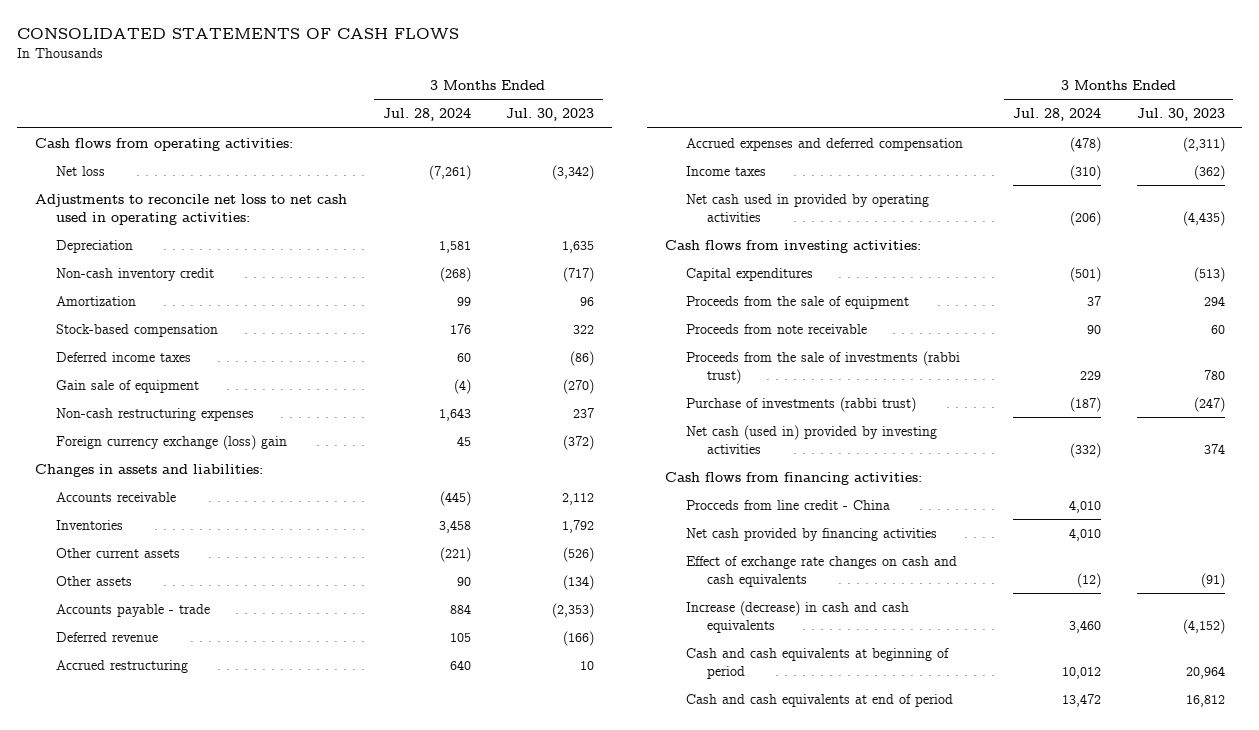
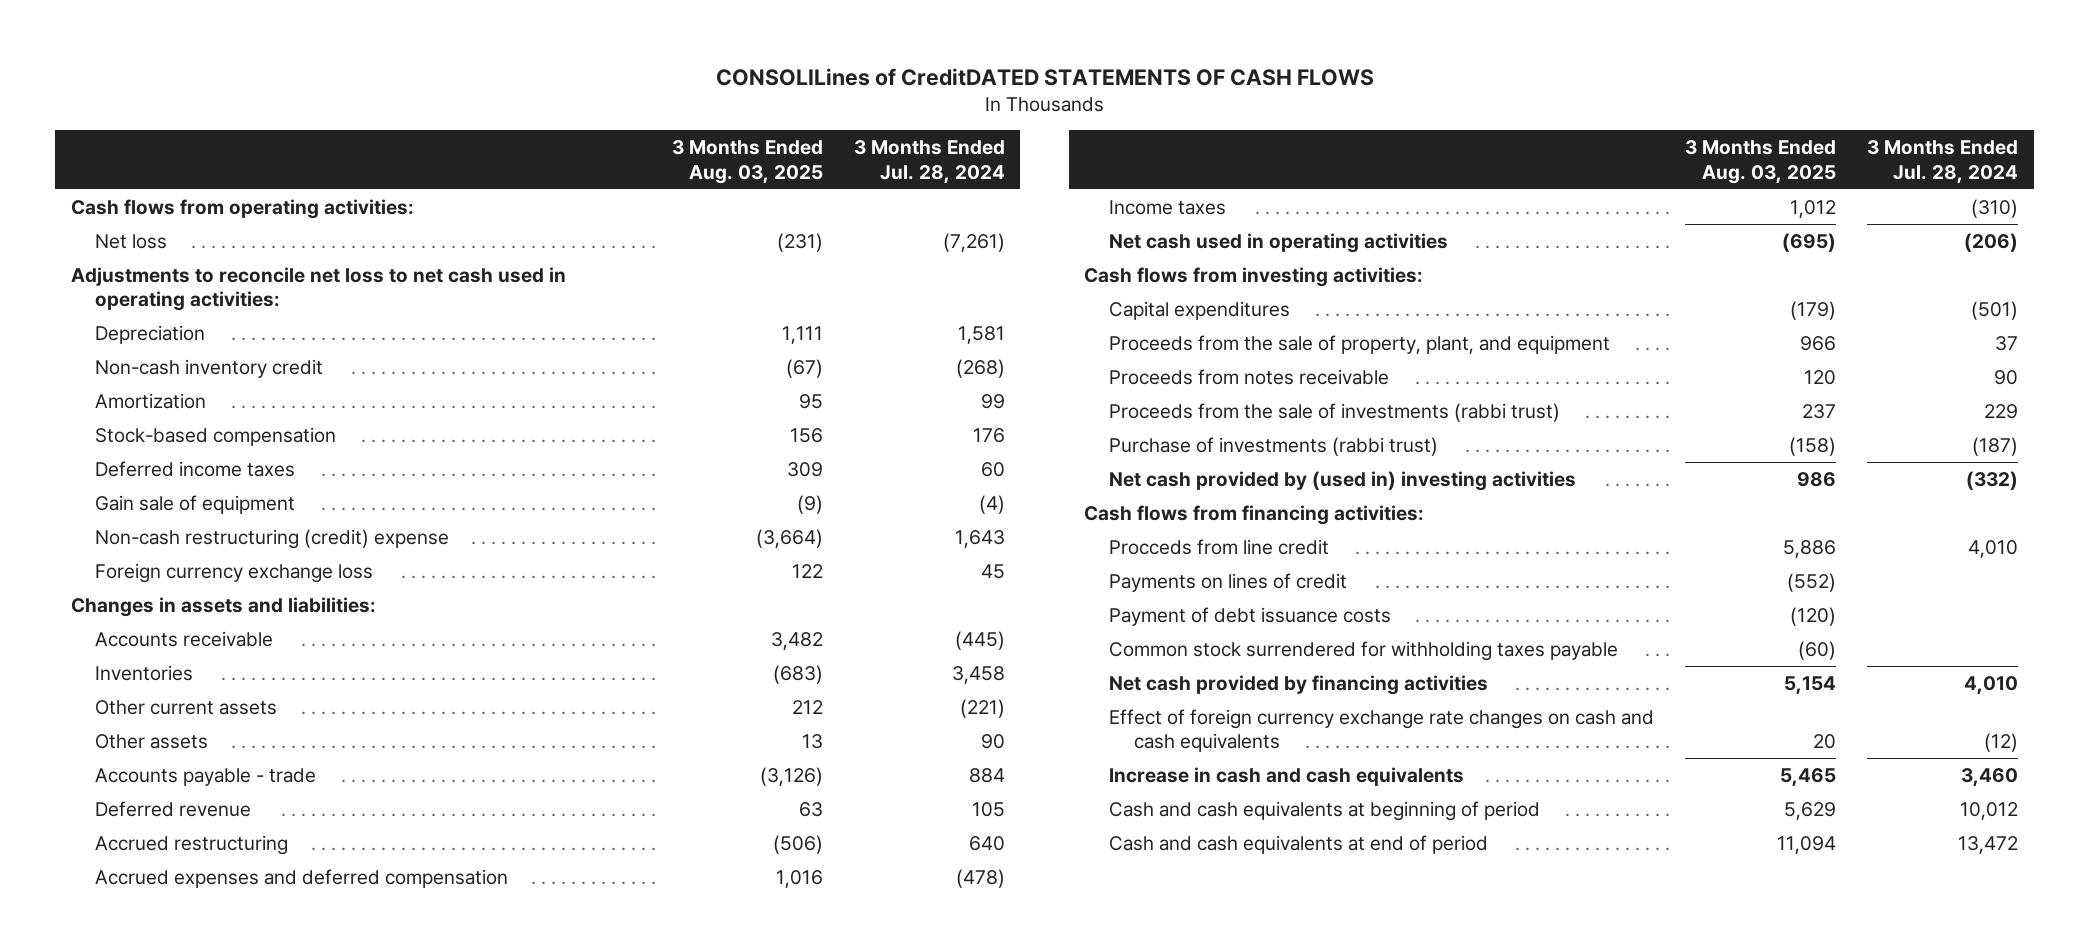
[17,27,460,39] CONSOLIDATED STATEMENTS OF CASH FLOWS -> [715,67,1374,86] CONSOLILines of CreditDATED STATEMENTS OF CASH FLOWS
[506,108,595,122] Jul. 30, 2023 -> none
none -> [671,139,823,184] 3 Months Ended Aug. 03, 2025
[55,407,254,421] Non-cash restructuring expenses -> [95,528,450,549] Non-cash restructuring (credit) expense
[55,434,287,450] Foreign currency exchange (loss) gain -> [95,562,374,583] Foreign currency exchange loss
[686,193,930,222] Net cash used in provided by operating activities -> [1108,232,1448,253] Net cash used in operating activities
[686,295,910,309] Proceeds from the sale of equipment -> [1108,334,1610,354] Proceeds from the sale of property, plant, and equipment
[686,323,868,334] Proceeds from note receivable -> [1108,368,1389,385] Proceeds from notes receivable
[686,424,938,454] Net cash (used in) provided by investing activities -> [1108,470,1576,491] Net cash provided by (used in) investing activities
[686,499,891,510] Procceds from line credit - China -> [1108,538,1329,555] Procceds from line credit
none -> [1108,572,1347,592] Payments on lines of credit
none -> [1108,606,1391,626] Payment of debt issuance costs
none -> [1108,640,1618,661] Common stock surrendered for withholding taxes payable
[686,555,958,587] Effect of exchange rate changes on cash and cash equivalents -> [1108,708,1654,753] Effect of foreign currency exchange rate changes on cash and cash equivalents
[686,600,910,633] Increase (decrease) in cash and cash equivalents -> [1108,766,1464,786] Increase in cash and cash equivalents

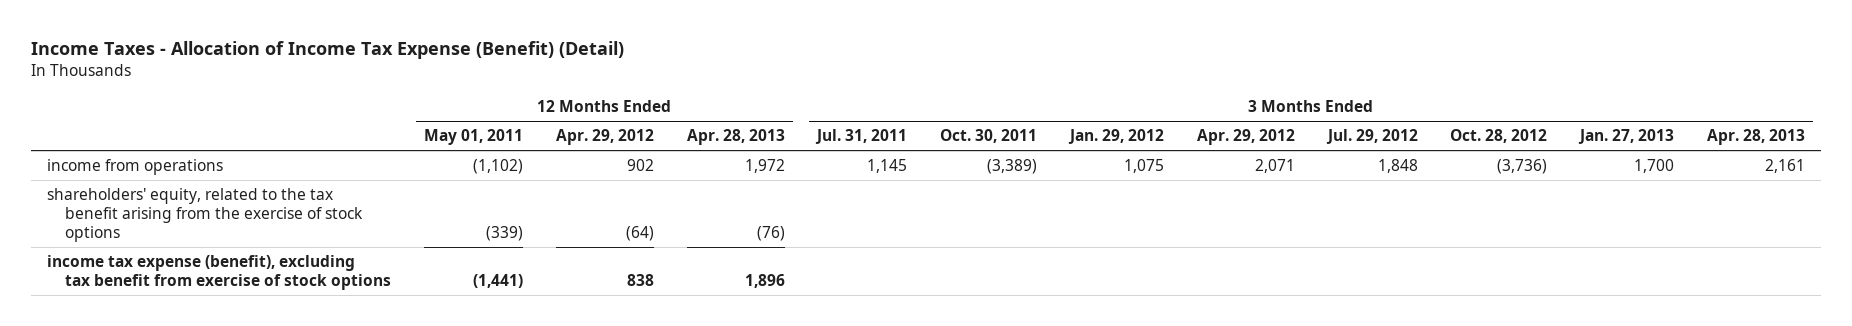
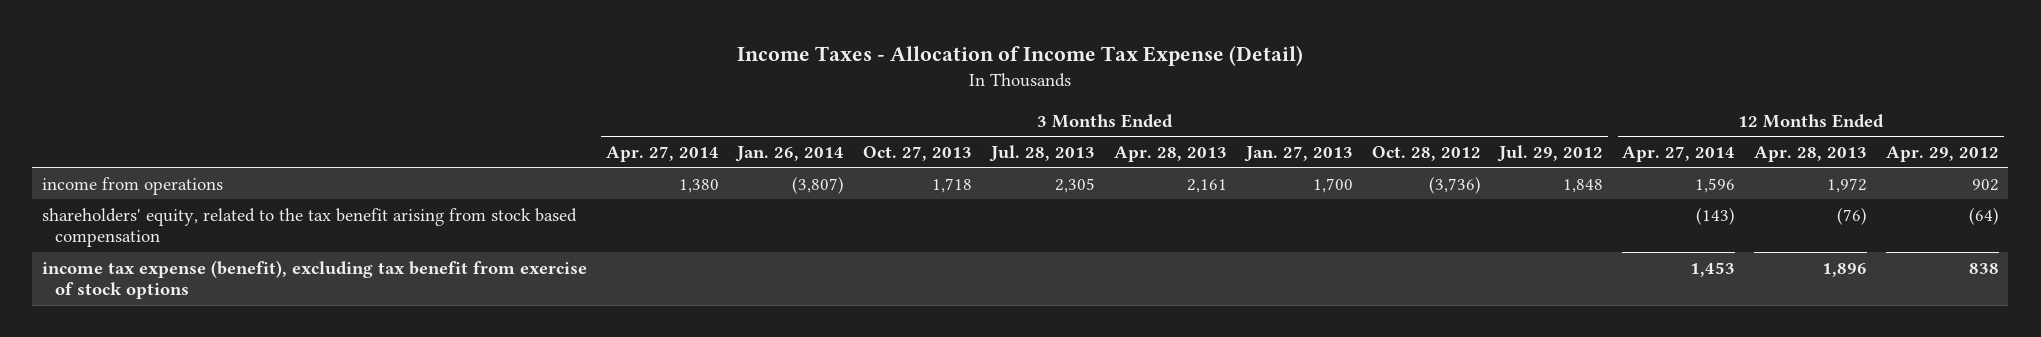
[31,41,625,60] Income Taxes - Allocation of Income Tax Expense (Benefit) (Detail) -> [737,45,1304,67] Income Taxes - Allocation of Income Tax Expense (Detail)
[423,129,523,146] May 01, 2011 -> none
[815,129,908,145] Jul. 31, 2011 -> none
[940,129,1038,144] Oct. 30, 2011 -> none
[1067,129,1164,145] Jan. 29, 2012 -> none
[1196,129,1295,146] Apr. 29, 2012 -> none
none -> [605,145,719,162] Apr. 27, 2014
none -> [735,145,845,162] Jan. 26, 2014
none -> [863,145,973,161] Oct. 27, 2013
none -> [989,144,1096,162] Jul. 28, 2013
none -> [1622,145,1736,162] Apr. 27, 2014
[47,188,364,243] shareholders' equity, related to the tax benefit arising from the exercise of stock options -> [41,207,577,248] shareholders' equity, related to the tax benefit arising from stock based compensation

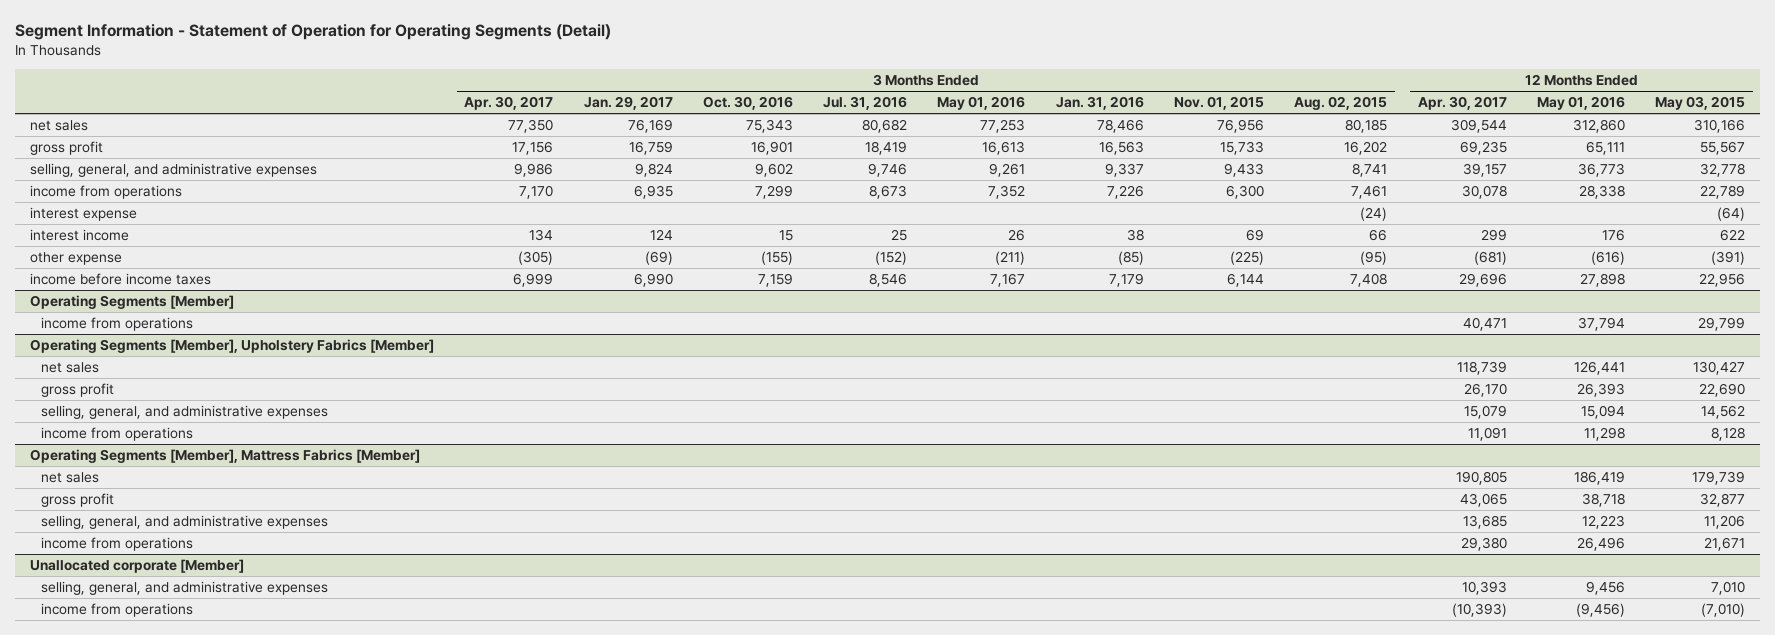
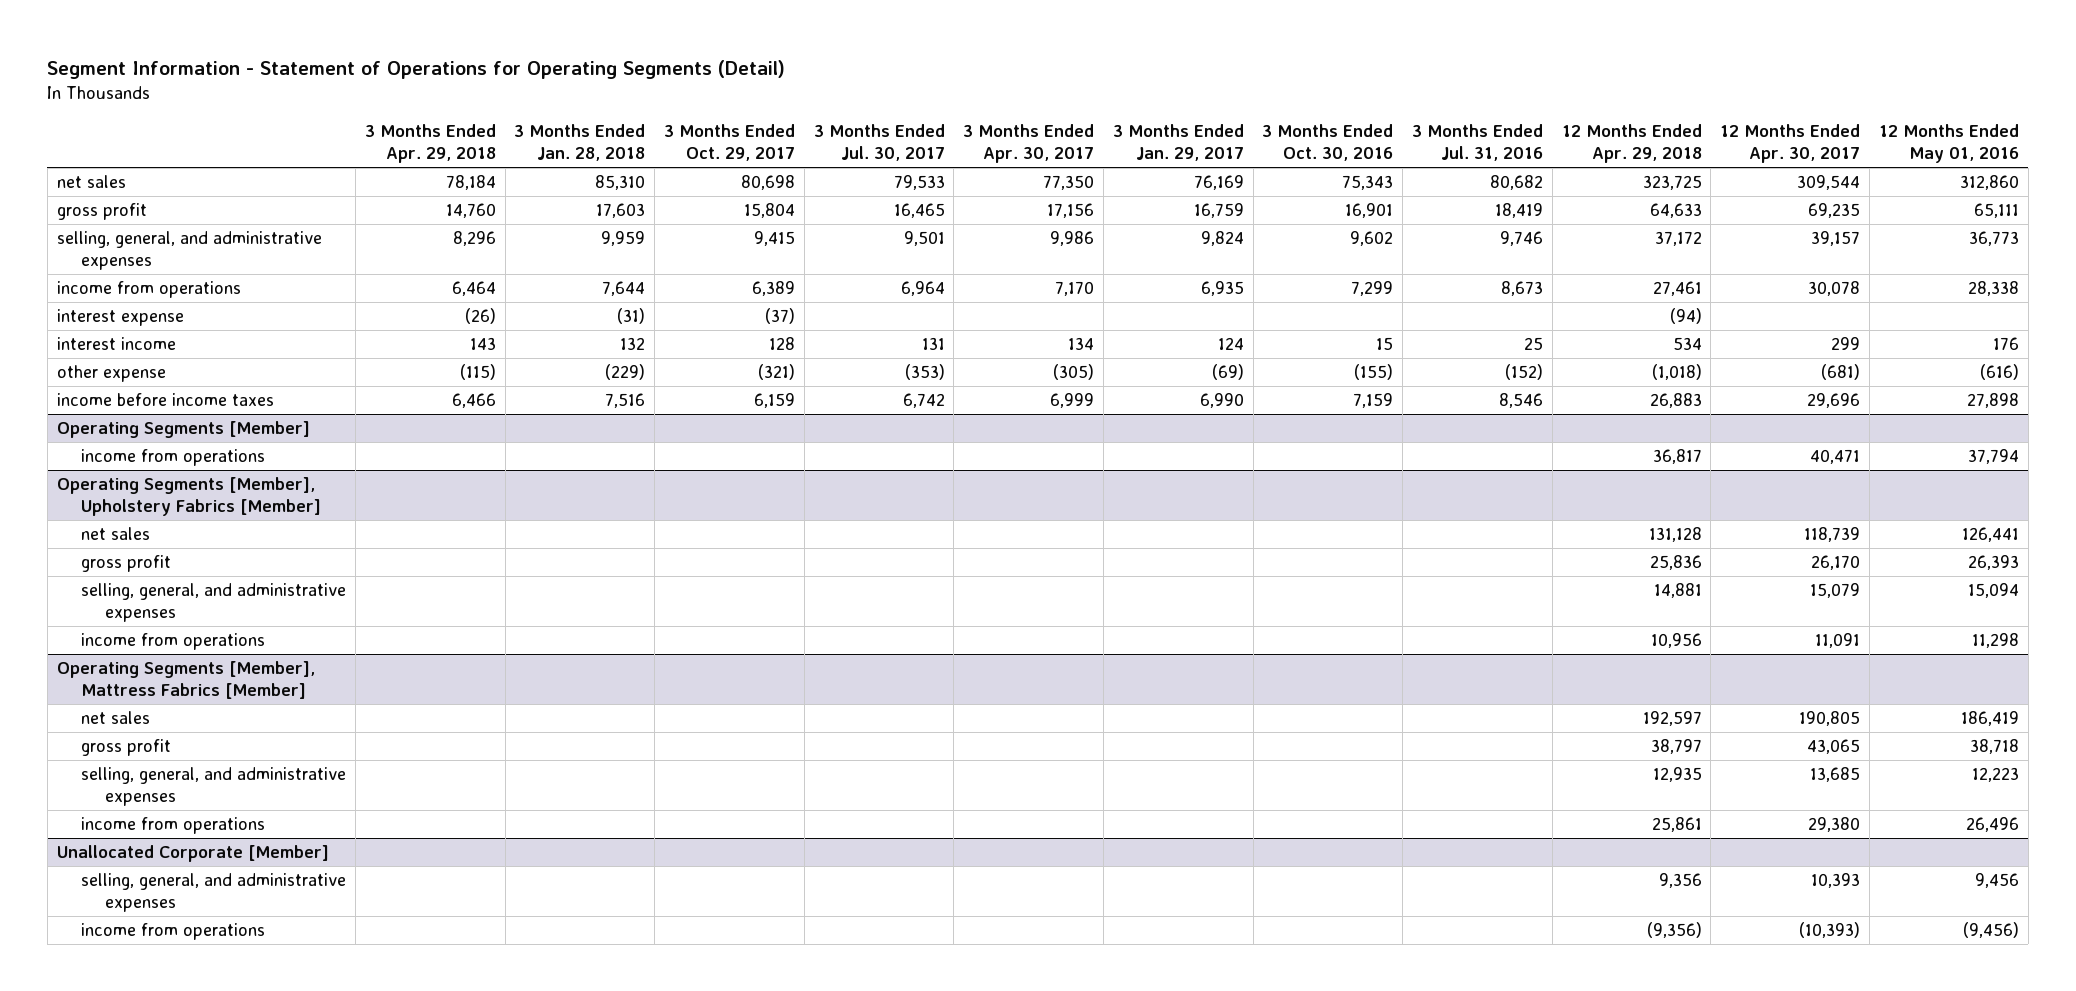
[14,24,611,41] Segment Information - Statement of Operation for Operating Segments (Detail) -> [47,60,786,80] Segment Information - Statement of Operations for Operating Segments (Detail)
[937,96,1026,111] May 01, 2016 -> none
[1055,96,1144,111] Jan. 31, 2016 -> none
[1174,96,1265,111] Nov. 01, 2015 -> none
[1294,96,1388,111] Aug. 02, 2015 -> none
[1655,96,1746,111] May 03, 2015 -> none
none -> [364,124,496,164] 3 Months Ended Apr. 29, 2018
none -> [514,124,646,162] 3 Months Ended Jan. 28, 2018
none -> [663,124,795,162] 3 Months Ended Oct. 29, 2017
none -> [813,124,945,162] 3 Months Ended Jul. 30, 2017
none -> [1561,124,1702,164] 12 Months Ended Apr. 29, 2018
[29,558,244,573] Unallocated corporate [Member] -> [56,845,329,863] Unallocated Corporate [Member]

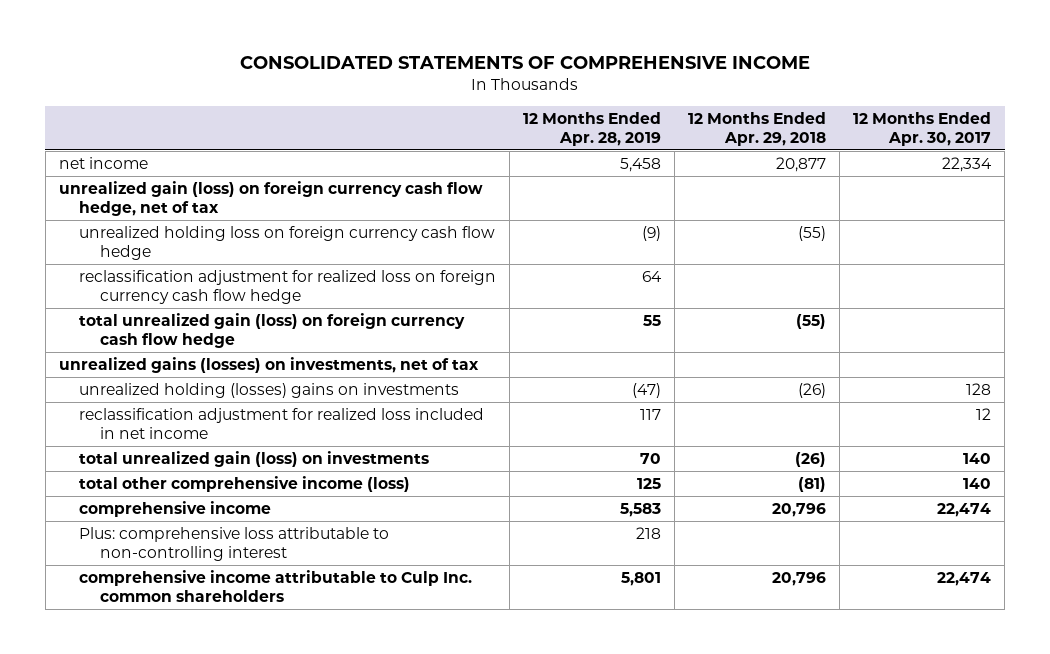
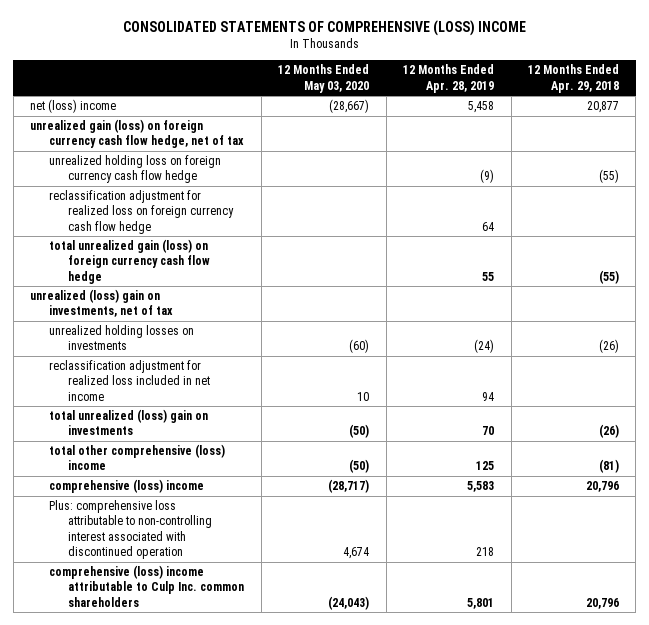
[240,56,811,70] CONSOLIDATED STATEMENTS OF COMPREHENSIVE INCOME -> [122,19,526,36] CONSOLIDATED STATEMENTS OF COMPREHENSIVE (LOSS) INCOME
[853,111,992,146] 12 Months Ended Apr. 30, 2017 -> none
none -> [278,64,370,93] 12 Months Ended May 03, 2020
[58,156,148,169] net income -> [30,99,117,114] net (loss) income
[58,356,479,373] unrealized gains (losses) on investments, net of tax -> [30,289,174,318] unrealized (loss) gain on investments, net of tax
[79,382,460,398] unrealized holding (losses) gains on investments -> [49,325,195,351] unrealized holding losses on investments
[632,382,662,398] (47) -> [474,339,495,354] (24)
[640,408,662,420] 117 -> [482,391,495,401] 94
[79,450,430,467] total unrealized gain (loss) on investments -> [49,409,209,436] total unrealized (loss) gain on investments
[79,475,411,492] total other comprehensive income (loss) -> [49,444,226,471] total other comprehensive (loss) income
[79,500,272,517] comprehensive income -> [49,479,205,494] comprehensive (loss) income
[79,526,390,561] Plus: comprehensive loss attributable to non-controlling interest -> [49,500,213,559] Plus: comprehensive loss attributable to non-controlling interest associated with discontinued operation
[79,569,473,602] comprehensive income attributable to Culp Inc. common shareholders -> [49,565,245,607] comprehensive (loss) income attributable to Culp Inc. common shareholders

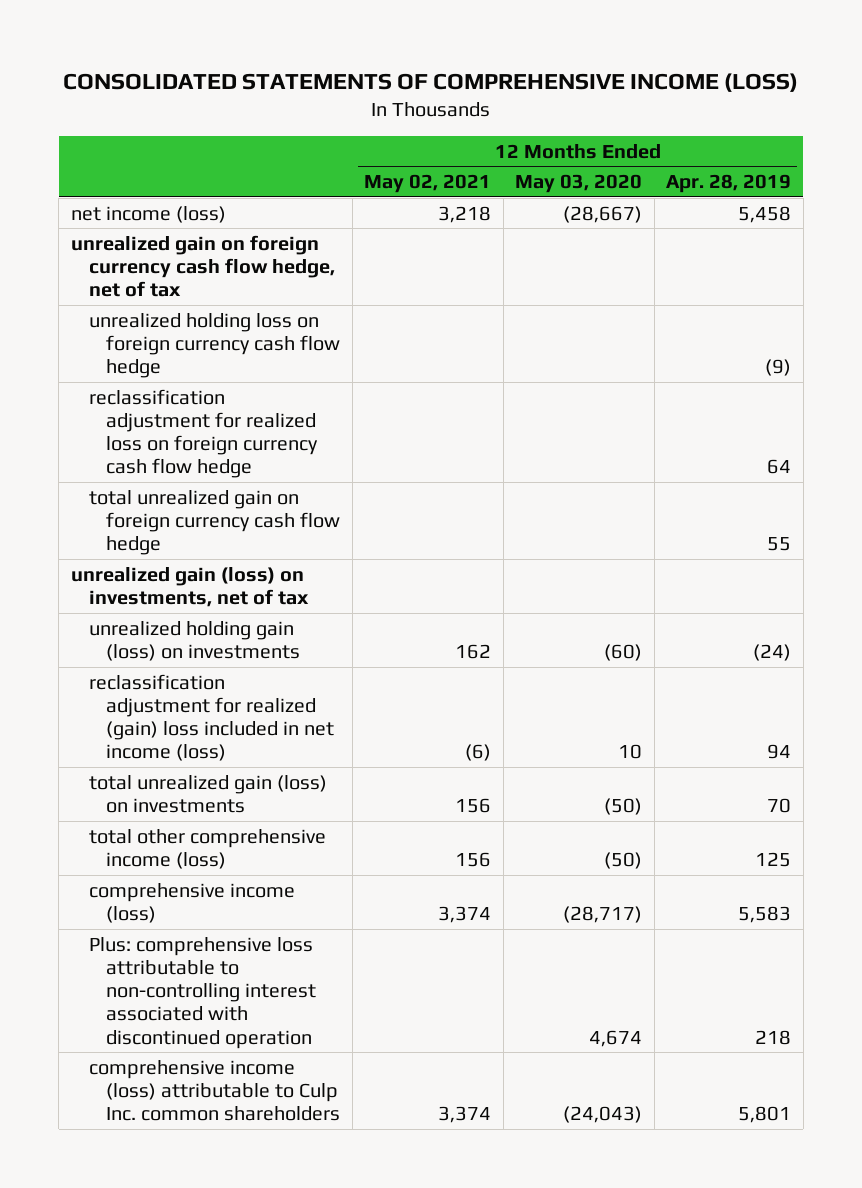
[122,19,526,36] CONSOLIDATED STATEMENTS OF COMPREHENSIVE (LOSS) INCOME -> [62,73,798,93] CONSOLIDATED STATEMENTS OF COMPREHENSIVE INCOME (LOSS)
[528,64,620,93] 12 Months Ended Apr. 29, 2018 -> none
none -> [364,174,492,194] May 02, 2021
[30,99,117,114] net (loss) income -> [70,205,226,223] net income (loss)
[30,119,245,149] unrealized gain (loss) on foreign currency cash flow hedge, net of tax -> [70,234,335,298] unrealized gain on foreign currency cash flow hedge, net of tax
[49,239,211,284] total unrealized gain (loss) on foreign currency cash flow hedge -> [88,489,341,556] total unrealized gain on foreign currency cash flow hedge
[30,289,174,318] unrealized (loss) gain on investments, net of tax -> [70,566,309,607] unrealized gain (loss) on investments, net of tax
[49,325,195,351] unrealized holding losses on investments -> [88,620,301,661] unrealized holding gain (loss) on investments
[49,360,211,401] reclassification adjustment for realized loss included in net income -> [88,673,335,762] reclassification adjustment for realized (gain) loss included in net income (loss)
[49,409,209,436] total unrealized (loss) gain on investments -> [88,774,327,813] total unrealized gain (loss) on investments
[49,444,226,471] total other comprehensive (loss) income -> [88,828,326,869] total other comprehensive income (loss)
[49,479,205,494] comprehensive (loss) income -> [88,882,295,923] comprehensive income (loss)
[49,565,245,607] comprehensive (loss) income attributable to Culp Inc. common shareholders -> [88,1059,341,1122] comprehensive income (loss) attributable to Culp Inc. common shareholders

